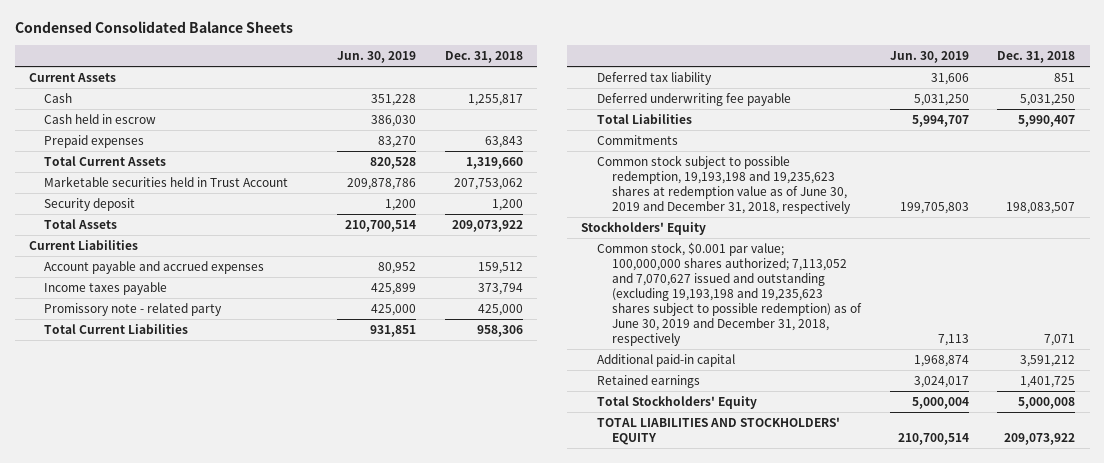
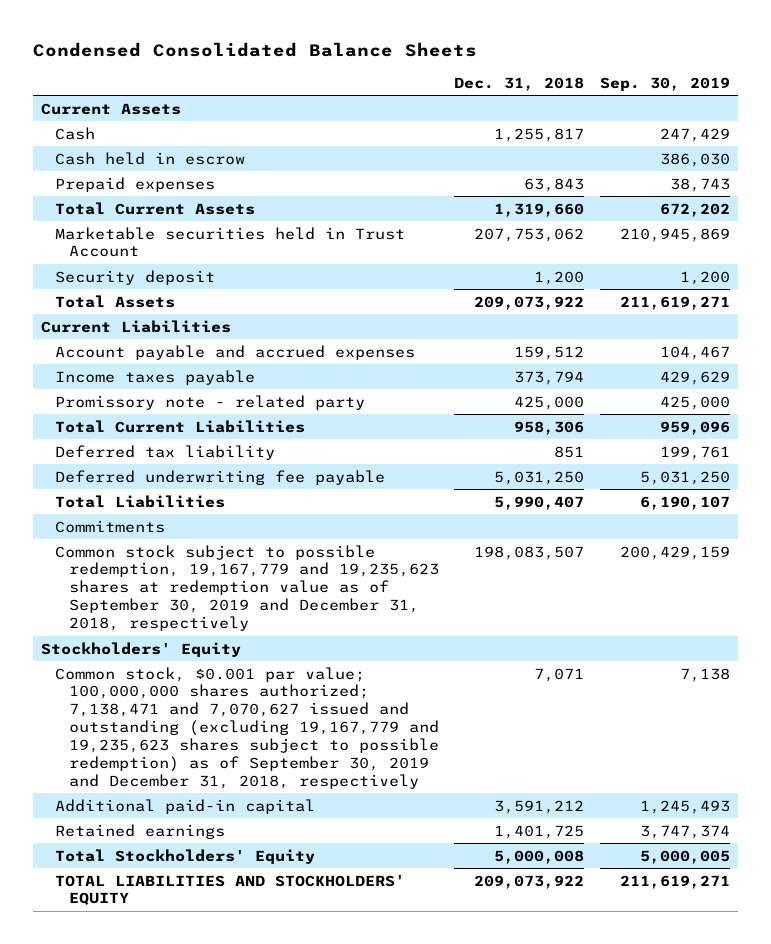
[337,51,417,64] Jun. 30, 2019 -> none
none -> [600,77,731,92] Sep. 30, 2019
[596,154,852,214] Common stock subject to possible redemption, 19,193,198 and 19,235,623 shares at redemption value as of June 30, 2019 and December 31, 2018, respectively -> [54,544,439,632] Common stock subject to possible redemption, 19,167,779 and 19,235,623 shares at redemption value as of September 30, 2019 and December 31, 2018, respectively
[596,241,863,346] Common stock, $0.001 par value; 100,000,000 shares authorized; 7,113,052 and 7,070,627 issued and outstanding (excluding 19,193,198 and 19,235,623 shares subject to possible redemption) as of June 30, 2019 and December 31, 2018, respectively -> [54,666,439,789] Common stock, $0.001 par value; 100,000,000 shares authorized; 7,138,471 and 7,070,627 issued and outstanding (excluding 19,167,779 and 19,235,623 shares subject to possible redemption) as of September 30, 2019 and December 31, 2018, respectively

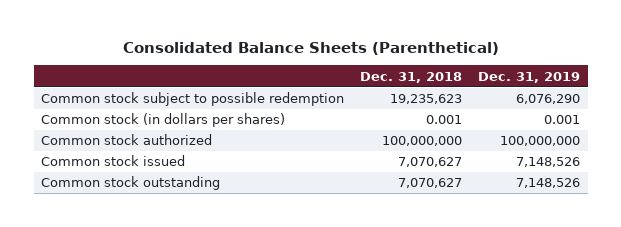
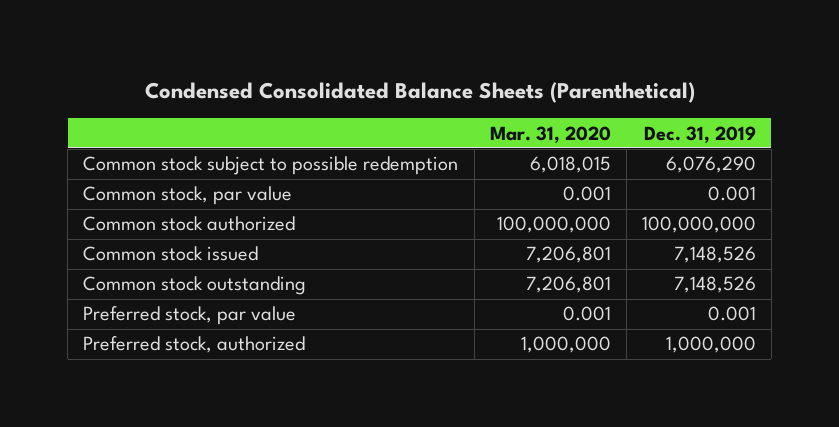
[122,41,499,55] Consolidated Balance Sheets (Parenthetical) -> [144,82,695,104] Condensed Consolidated Balance Sheets (Parenthetical)
[360,71,463,83] Dec. 31, 2018 -> none
none -> [489,125,611,143] Mar. 31, 2020
[41,113,286,128] Common stock (in dollars per shares) -> [83,186,293,206] Common stock, par value
none -> [83,306,297,326] Preferred stock, par value
none -> [83,336,306,354] Preferred stock, authorized

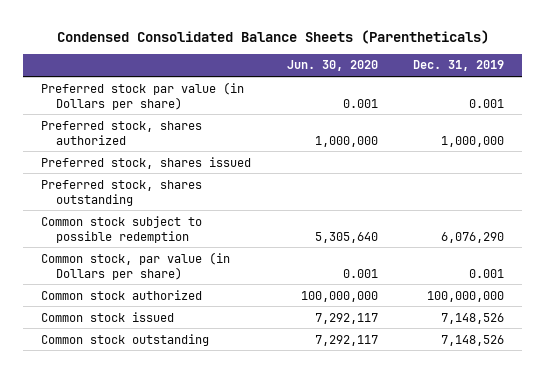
[144,82,695,104] Condensed Consolidated Balance Sheets (Parenthetical) -> [56,30,489,45] Condensed Consolidated Balance Sheets (Parentheticals)
[489,125,611,143] Mar. 31, 2020 -> none
none -> [286,60,378,72] Jun. 30, 2020
none -> [41,81,245,110] Preferred stock par value (in Dollars per share)
none -> [41,120,203,145] Preferred stock, shares authorized
none -> [41,156,252,169] Preferred stock, shares issued
none -> [41,179,203,206] Preferred stock, shares outstanding
[83,186,293,206] Common stock, par value -> [41,251,231,280] Common stock, par value (in Dollars per share)
[83,306,297,326] Preferred stock, par value -> none
[83,336,306,354] Preferred stock, authorized -> none

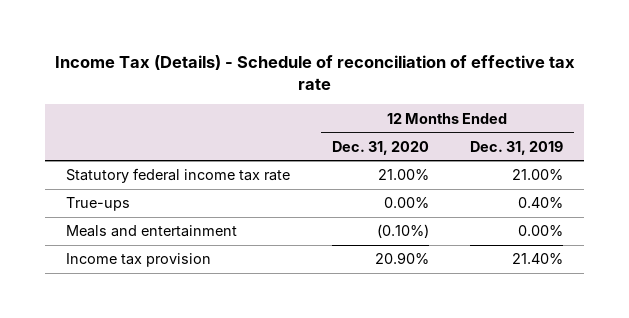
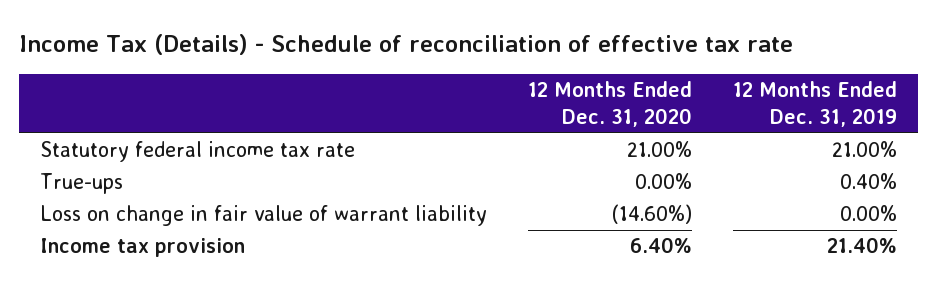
[66,225,238,238] Meals and entertainment -> none
none -> [39,205,487,227] Loss on change in fair value of warrant liability
[374,252,429,265] 20.90% -> [630,237,693,254] 6.40%

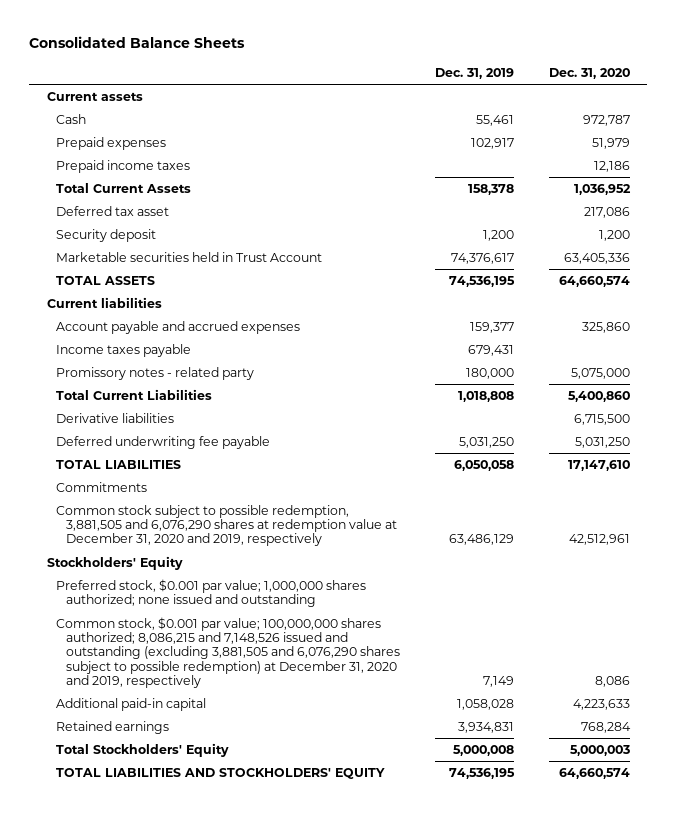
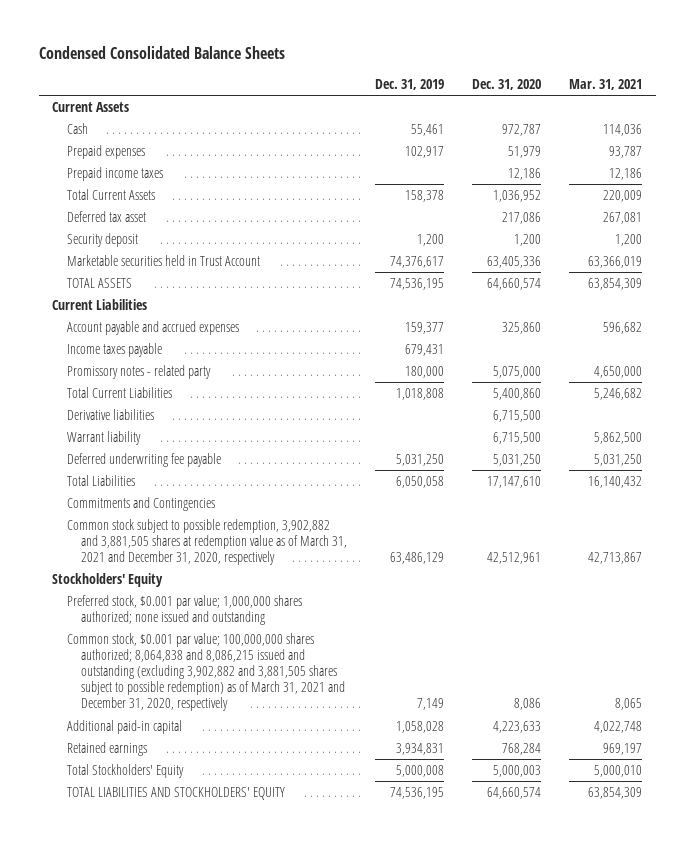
[29,36,246,49] Consolidated Balance Sheets -> [38,46,285,60] Condensed Consolidated Balance Sheets
none -> [568,78,642,90] Mar. 31, 2021
[46,91,143,101] Current assets -> [52,101,130,112] Current Assets
[46,296,162,308] Current liabilities -> [52,298,148,310] Current Liabilities
none -> [66,430,141,445] Warrant liability
[56,459,182,469] TOTAL LIABILITIES -> [66,474,135,486] Total Liabilities
[56,481,148,492] Commitments -> [66,496,215,511] Commitments and Contingencies
[56,504,398,547] Common stock subject to possible redemption, 3,881,505 and 6,076,290 shares at redemption value at December 31, 2020 and 2019, respectively -> [66,518,348,566] Common stock subject to possible redemption, 3,902,882 and 3,881,505 shares at redemption value as of March 31, 2021 and December 31, 2020, respectively
[56,616,401,688] Common stock, $0.001 par value; 100,000,000 shares authorized; 8,086,215 and 7,148,526 issued and outstanding (excluding 3,881,505 and 6,076,290 shares subject to possible redemption) at December 31, 2020 and 2019, respectively -> [66,632,346,712] Common stock, $0.001 par value; 100,000,000 shares authorized; 8,064,838 and 8,086,215 issued and outstanding (excluding 3,902,882 and 3,881,505 shares subject to possible redemption) as of March 31, 2021 and December 31, 2020, respectively

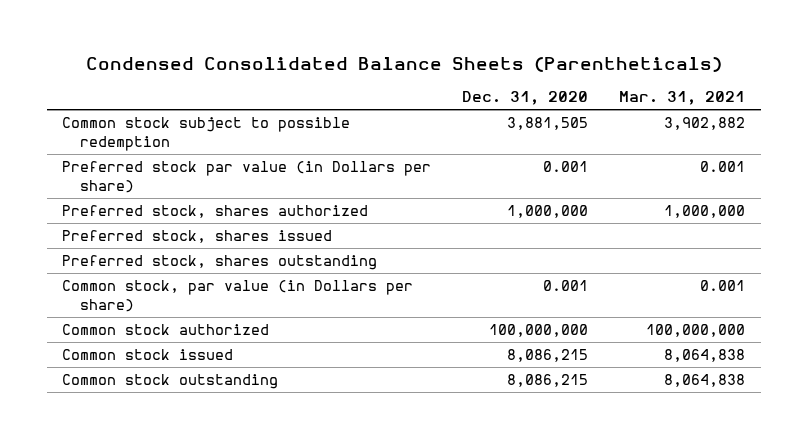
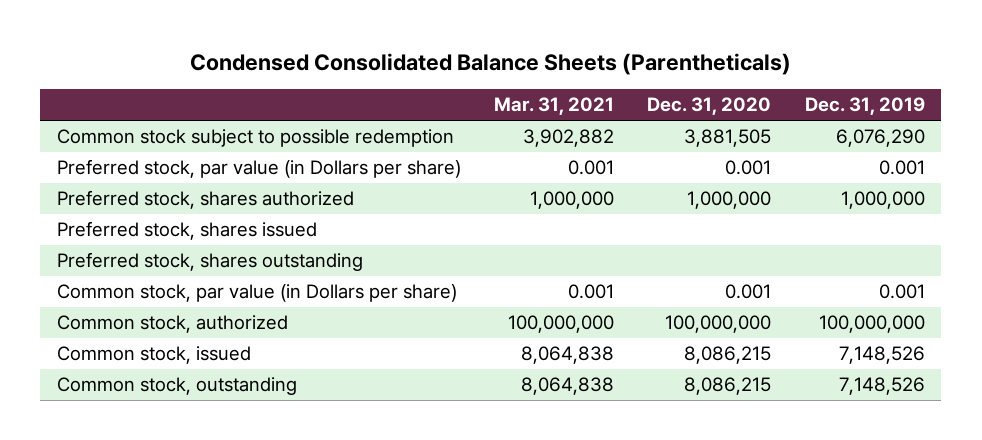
none -> [804,97,925,116] Dec. 31, 2019
[62,160,432,193] Preferred stock par value (in Dollars per share) -> [56,159,461,179] Preferred stock, par value (in Dollars per share)
[62,323,270,335] Common stock authorized -> [56,315,288,334] Common stock, authorized
[62,348,234,360] Common stock issued -> [56,346,251,365] Common stock, issued
[62,373,279,389] Common stock outstanding -> [56,377,297,396] Common stock, outstanding

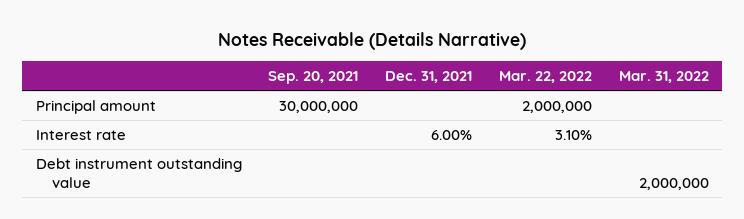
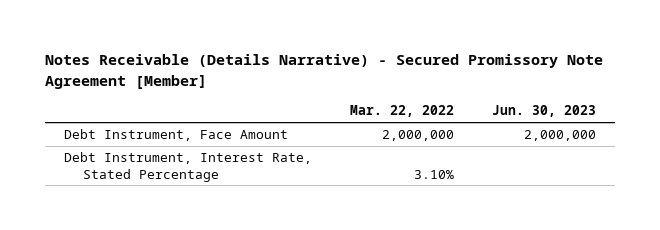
[218,31,527,50] Notes Receivable (Details Narrative) -> [44,54,603,89] Notes Receivable (Details Narrative) - Secured Promissory Note Agreement [Member]
[268,71,359,85] Sep. 20, 2021 -> none
[385,71,473,84] Dec. 31, 2021 -> none
[618,71,709,84] Mar. 31, 2022 -> none
none -> [491,105,596,118] Jun. 30, 2023
[35,158,242,188] Debt instrument outstanding value -> none
[35,100,156,115] Principal amount -> [63,129,288,142] Debt Instrument, Face Amount
[35,130,126,141] Interest rate -> [63,152,312,182] Debt Instrument, Interest Rate, Stated Percentage

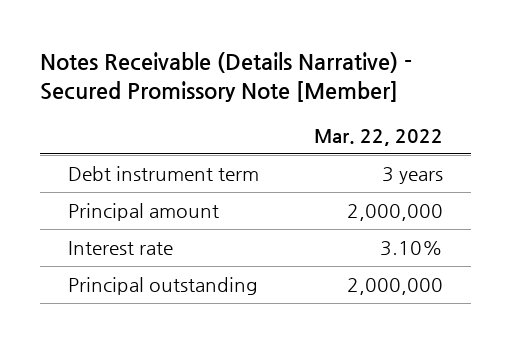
[44,54,603,89] Notes Receivable (Details Narrative) - Secured Promissory Note Agreement [Member] -> [40,52,413,102] Notes Receivable (Details Narrative) - Secured Promissory Note [Member]
[491,105,596,118] Jun. 30, 2023 -> none
none -> [67,165,259,181] Debt instrument term
[63,129,288,142] Debt Instrument, Face Amount -> [67,202,219,221] Principal amount
[63,152,312,182] Debt Instrument, Interest Rate, Stated Percentage -> [67,240,173,255] Interest rate
none -> [67,276,258,295] Principal outstanding

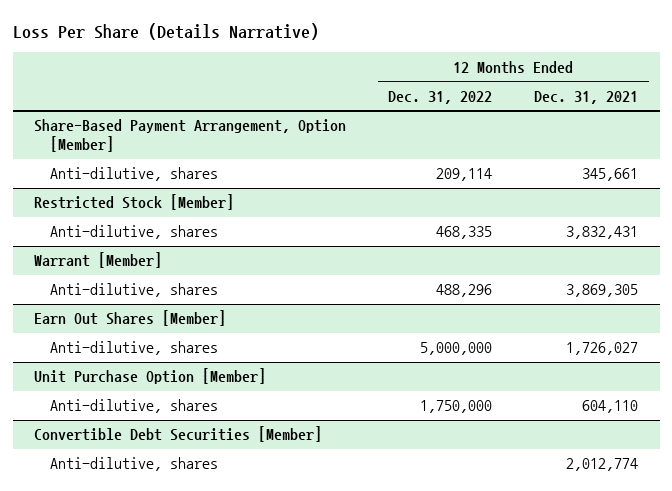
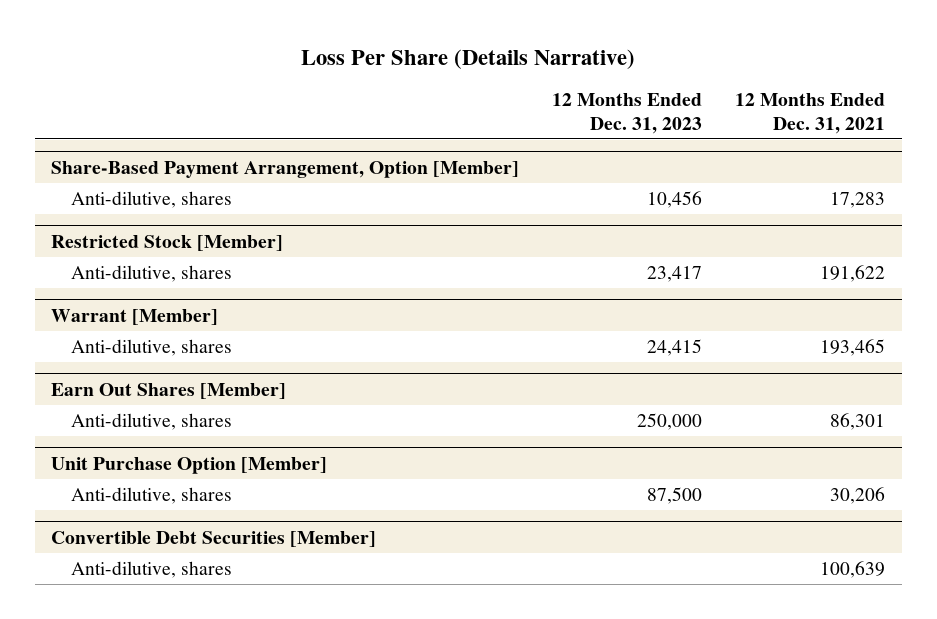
[388,90,493,104] Dec. 31, 2022 -> none
none -> [552,93,703,134] 12 Months Ended Dec. 31, 2023
[582,168,639,182] 345,661 -> [830,192,886,209] 17,283
[566,226,639,240] 3,832,431 -> [820,265,886,283] 191,622
[566,284,639,298] 3,869,305 -> [820,339,886,357] 193,465
[566,342,639,356] 1,726,027 -> [830,413,886,431] 86,301
[582,400,639,414] 604,110 -> [830,487,886,505] 30,206
[566,458,639,472] 2,012,774 -> [820,561,886,579] 100,639

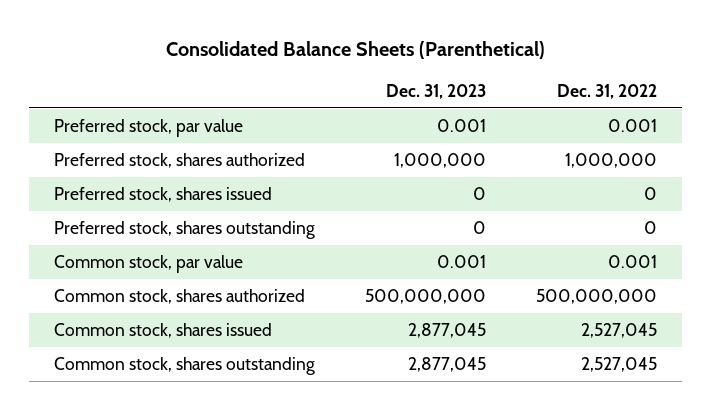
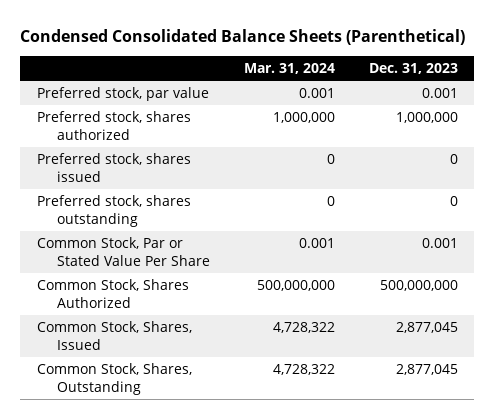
[165,40,545,59] Consolidated Balance Sheets (Parenthetical) -> [20,29,466,46] Condensed Consolidated Balance Sheets (Parenthetical)
[557,83,658,99] Dec. 31, 2022 -> none
none -> [243,63,335,75] Mar. 31, 2024
[53,255,243,274] Common stock, par value -> [37,236,211,266] Common Stock, Par or Stated Value Per Share
[53,289,305,305] Common stock, shares authorized -> [37,278,190,308] Common Stock, Shares Authorized
[53,323,272,339] Common stock, shares issued -> [37,320,193,350] Common Stock, Shares, Issued
[53,357,315,376] Common stock, shares outstanding -> [37,362,193,395] Common Stock, Shares, Outstanding

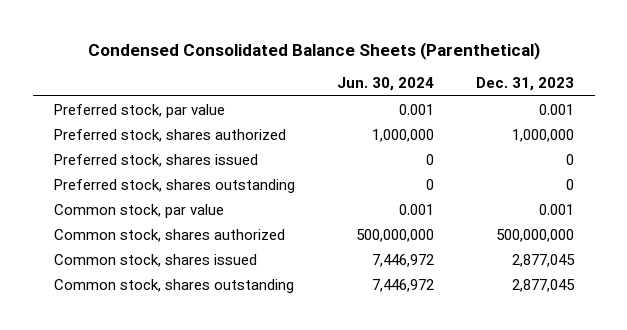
[243,63,335,75] Mar. 31, 2024 -> none
none -> [336,77,434,92] Jun. 30, 2024
[37,236,211,266] Common Stock, Par or Stated Value Per Share -> [53,203,224,218] Common stock, par value
[37,278,190,308] Common Stock, Shares Authorized -> [53,228,285,242] Common stock, shares authorized
[37,320,193,350] Common Stock, Shares, Issued -> [53,253,257,267] Common stock, shares issued
[37,362,193,395] Common Stock, Shares, Outstanding -> [53,278,294,293] Common stock, shares outstanding

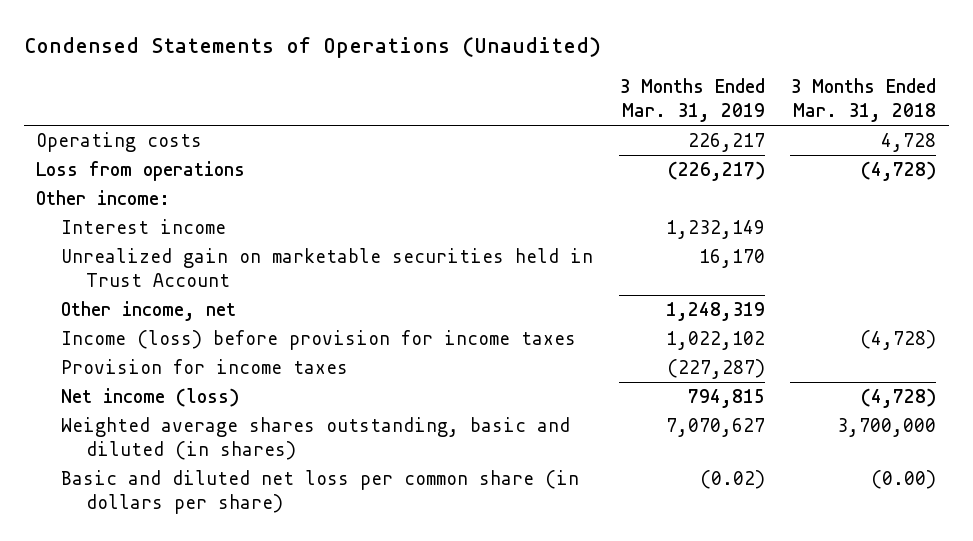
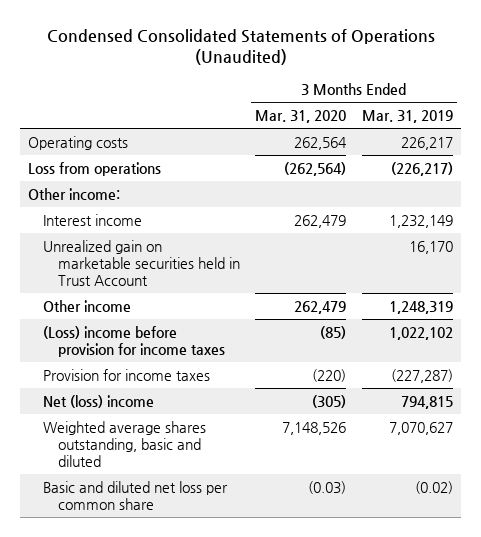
[23,36,601,58] Condensed Statements of Operations (Unaudited) -> [46,29,435,66] Condensed Consolidated Statements of Operations (Unaudited)
[790,77,937,122] 3 Months Ended Mar. 31, 2018 -> none
none -> [255,109,347,123] Mar. 31, 2020
[61,301,237,322] Other income, net -> [43,299,132,312] Other income
[61,330,577,351] Income (loss) before provision for income taxes -> [43,325,225,357] (Loss) income before provision for income taxes
[61,388,240,408] Net income (loss) -> [43,394,155,408] Net (loss) income
[61,417,571,461] Weighted average shares outstanding, basic and diluted (in shares) -> [43,420,207,468] Weighted average shares outstanding, basic and diluted
[61,470,580,515] Basic and diluted net loss per common share (in dollars per share) -> [43,480,229,510] Basic and diluted net loss per common share

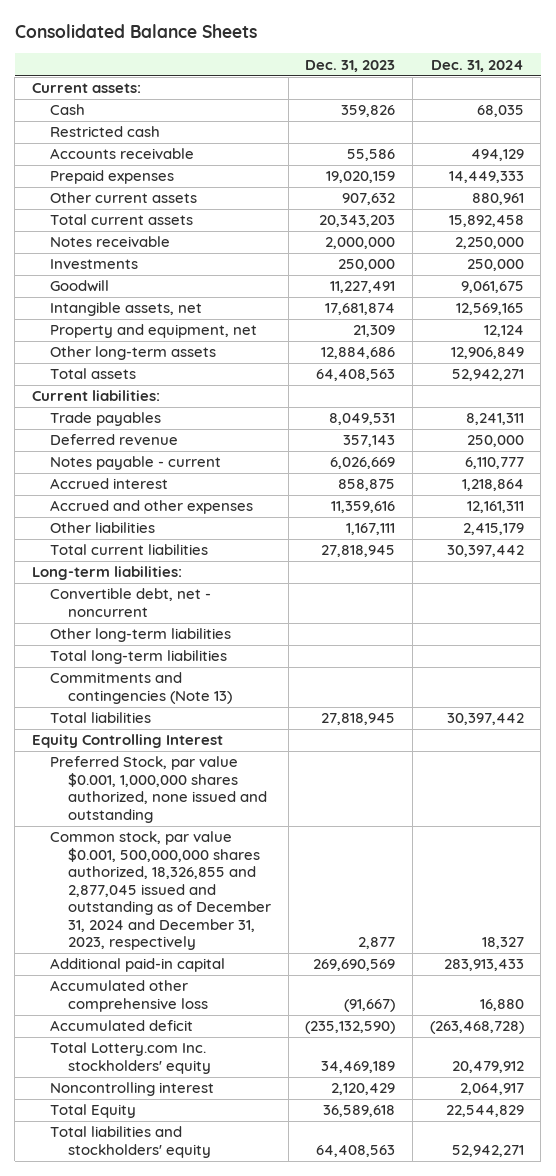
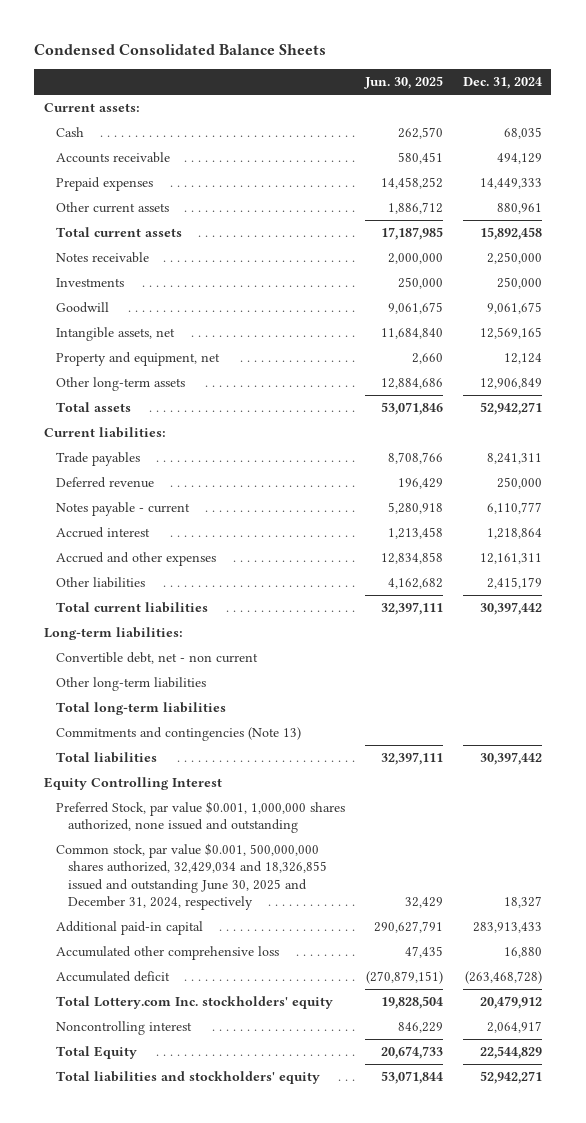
[14,24,257,39] Consolidated Balance Sheets -> [34,44,327,56] Condensed Consolidated Balance Sheets
[305,59,396,72] Dec. 31, 2023 -> none
none -> [363,76,443,90] Jun. 30, 2025
[50,126,161,138] Restricted cash -> none
[50,588,212,617] Convertible debt, net - noncurrent -> [55,651,258,664] Convertible debt, net - non current
[50,831,271,951] Common stock, par value $0.001, 500,000,000 shares authorized, 18,326,855 and 2,877,045 issued and outstanding as of December 31, 2024 and December 31, 2023, respectively -> [55,842,327,911] Common stock, par value $0.001, 500,000,000 shares authorized, 32,429,034 and 18,326,855 issued and outstanding June 30, 2025 and December 31, 2024, respectively

